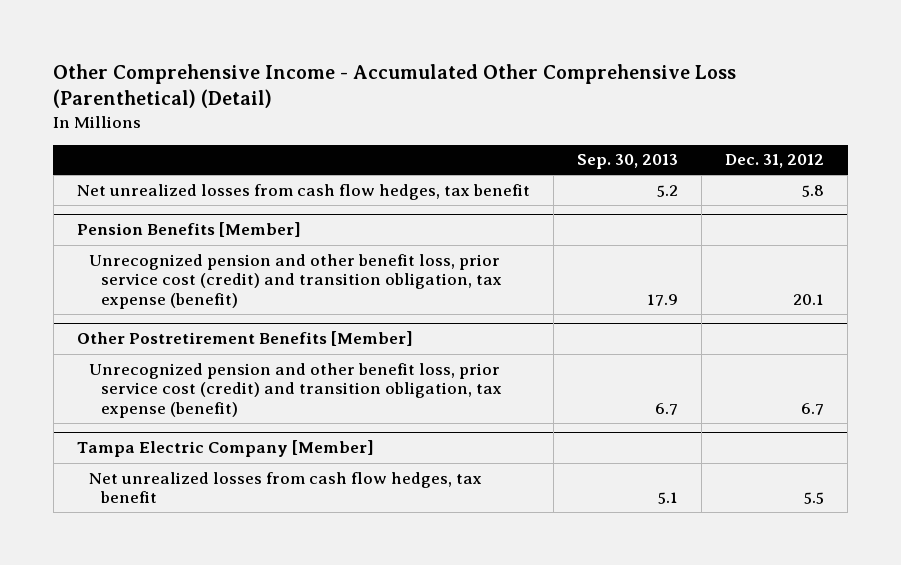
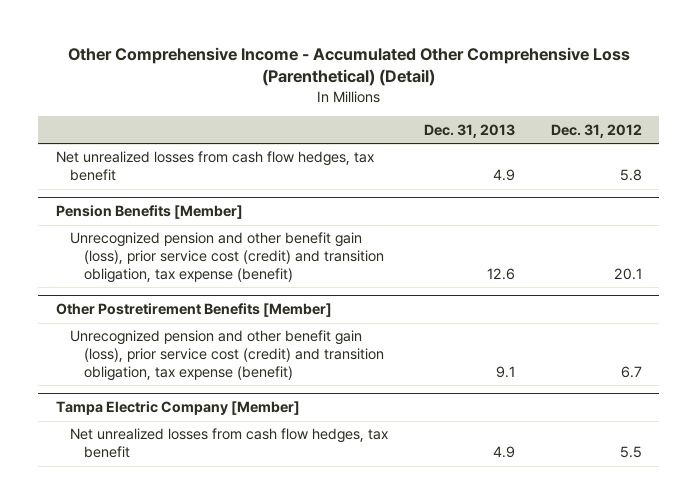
[576,154,678,170] Sep. 30, 2013 -> none
none -> [423,123,515,138] Dec. 31, 2013
[88,253,502,310] Unrecognized pension and other benefit loss, prior service cost (credit) and transition obligation, tax expense (benefit) -> [70,232,385,283] Unrecognized pension and other benefit gain (loss), prior service cost (credit) and transition obligation, tax expense (benefit)
[88,362,502,419] Unrecognized pension and other benefit loss, prior service cost (credit) and transition obligation, tax expense (benefit) -> [70,330,385,381] Unrecognized pension and other benefit gain (loss), prior service cost (credit) and transition obligation, tax expense (benefit)

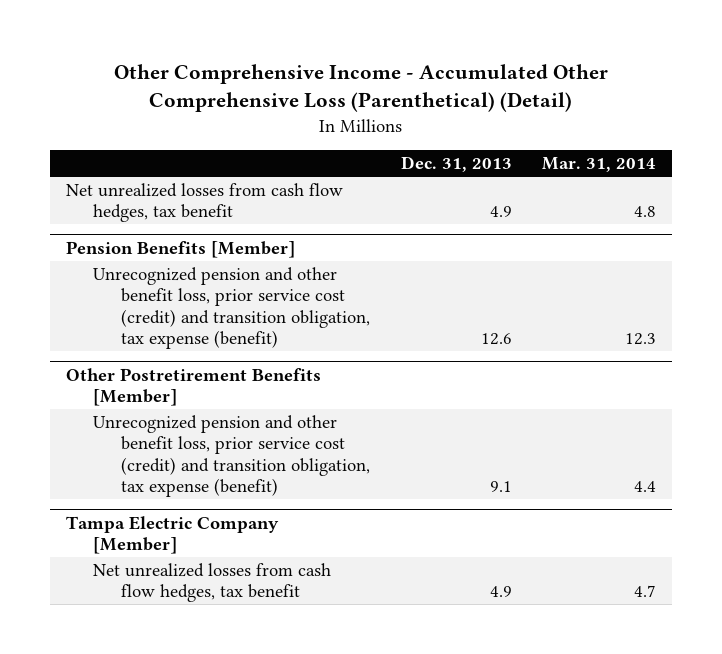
[550,123,642,138] Dec. 31, 2012 -> none
none -> [542,157,657,173] Mar. 31, 2014
[70,232,385,283] Unrecognized pension and other benefit gain (loss), prior service cost (credit) and transition obligation, tax expense (benefit) -> [93,266,371,349] Unrecognized pension and other benefit loss, prior service cost (credit) and transition obligation, tax expense (benefit)
[70,330,385,381] Unrecognized pension and other benefit gain (loss), prior service cost (credit) and transition obligation, tax expense (benefit) -> [93,414,371,497] Unrecognized pension and other benefit loss, prior service cost (credit) and transition obligation, tax expense (benefit)

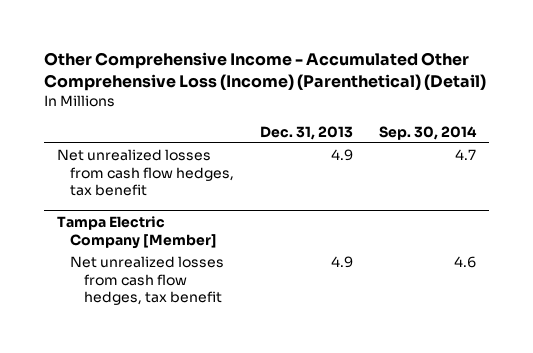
[113,63,608,113] Other Comprehensive Income - Accumulated Other Comprehensive Loss (Parenthetical) (Detail) -> [43,52,486,92] Other Comprehensive Income - Accumulated Other Comprehensive Loss (Income) (Parenthetical) (Detail)
[542,157,657,173] Mar. 31, 2014 -> none
none -> [379,125,478,140] Sep. 30, 2014
[65,240,295,258] Pension Benefits [Member] -> none
[93,266,371,349] Unrecognized pension and other benefit loss, prior service cost (credit) and transition obligation, tax expense (benefit) -> none
[65,367,321,406] Other Postretirement Benefits [Member] -> none
[93,414,371,497] Unrecognized pension and other benefit loss, prior service cost (credit) and transition obligation, tax expense (benefit) -> none

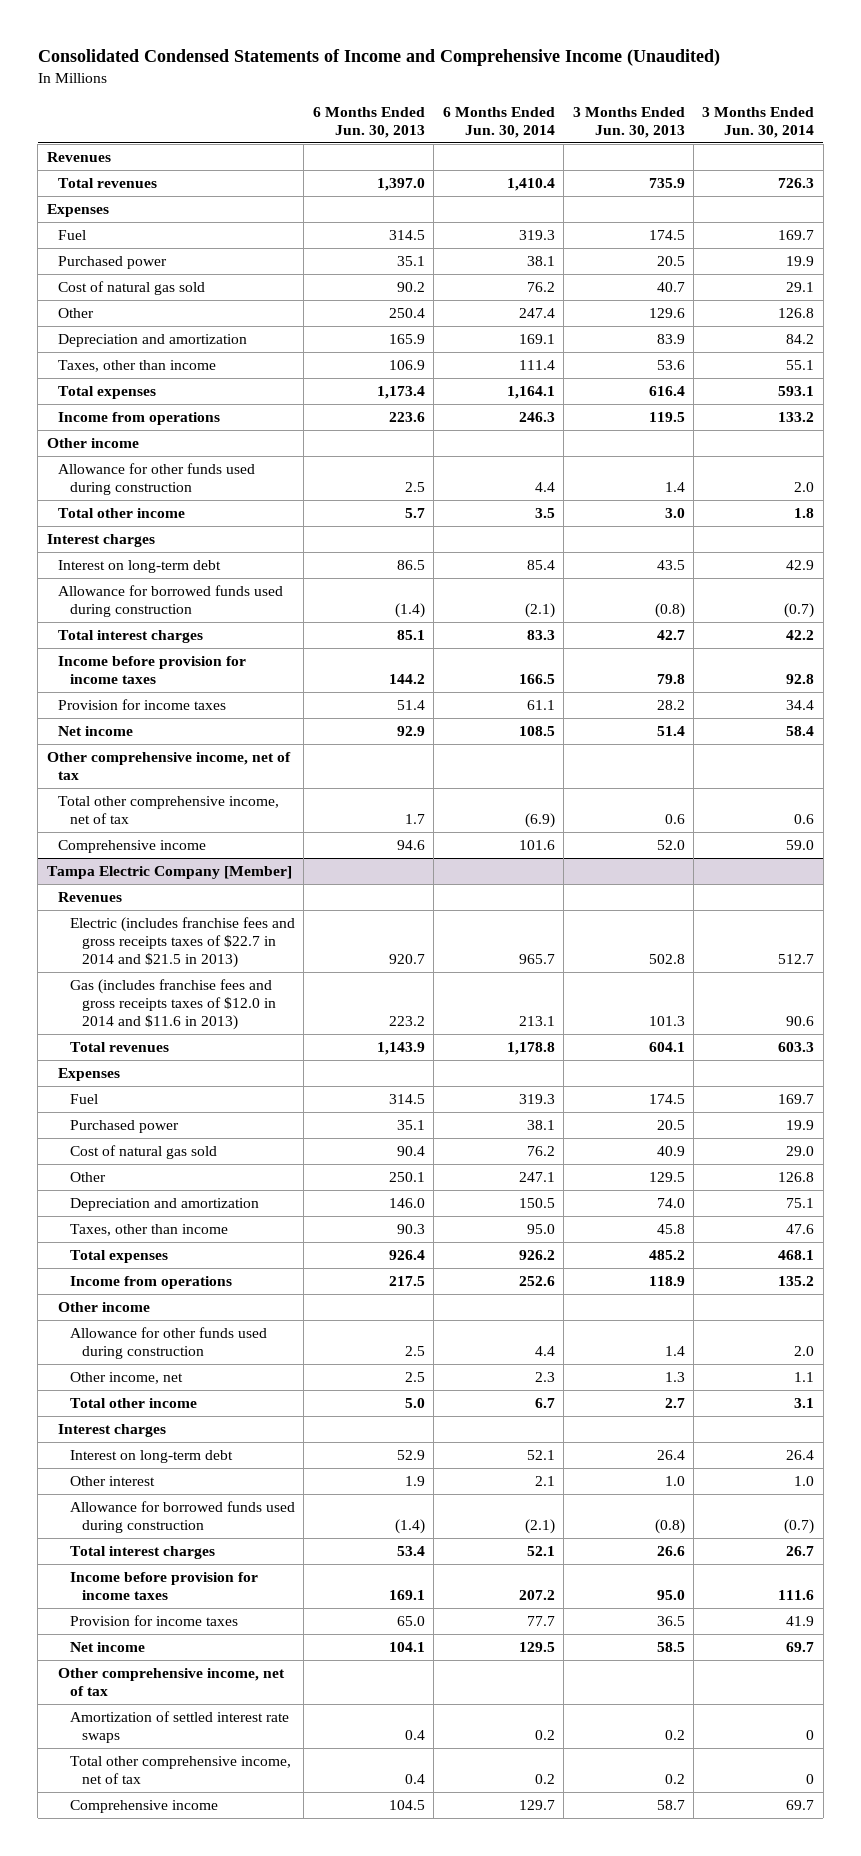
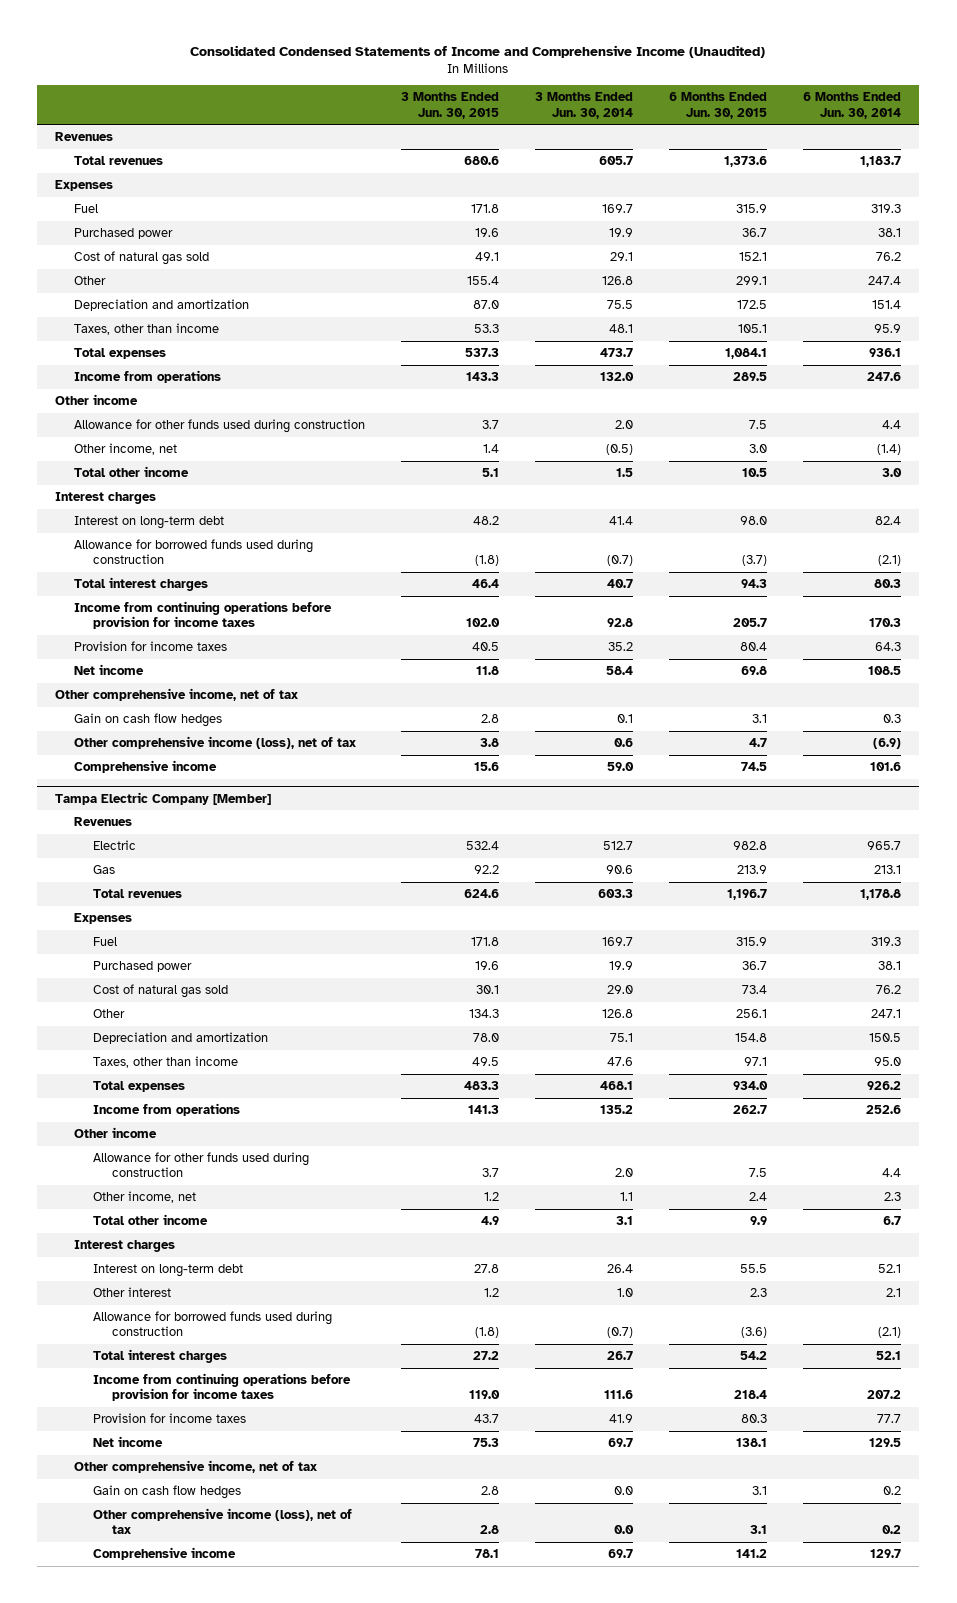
[312,106,425,138] 6 Months Ended Jun. 30, 2013 -> none
[572,106,685,138] 3 Months Ended Jun. 30, 2013 -> none
none -> [401,92,500,119] 3 Months Ended Jun. 30, 2015
none -> [669,92,768,119] 6 Months Ended Jun. 30, 2015
[506,177,555,191] 1,410.4 -> [860,155,902,167] 1,183.7
[778,177,815,188] 726.3 -> [599,155,634,165] 605.7
[518,333,555,344] 169.1 -> [872,299,902,309] 151.4
[786,333,815,344] 84.2 -> [607,299,634,309] 75.5
[518,359,555,370] 111.4 -> [874,323,902,333] 95.9
[786,359,815,370] 55.1 -> [609,323,634,333] 48.1
[506,385,555,399] 1,164.1 -> [869,347,902,357] 936.1
[778,385,815,396] 593.1 -> [600,347,634,357] 473.7
[518,411,555,422] 246.3 -> [867,371,902,381] 247.6
[778,411,815,422] 133.2 -> [600,371,635,381] 132.0
none -> [74,442,178,455] Other income, net
[534,507,555,518] 3.5 -> [882,467,903,477] 3.0
[794,507,815,518] 1.8 -> [616,467,634,477] 1.5
[526,559,555,570] 85.4 -> [875,515,902,525] 82.4
[786,559,815,570] 42.9 -> [609,515,634,525] 41.4
[526,629,555,640] 83.3 -> [874,578,902,588] 80.3
[786,629,815,640] 42.2 -> [607,578,634,588] 40.7
[58,655,247,685] Income before provision for income taxes -> [74,600,333,630] Income from continuing operations before provision for income taxes
[518,674,555,685] 166.5 -> [869,618,902,628] 170.3
[526,699,555,710] 61.1 -> [875,641,902,651] 64.3
[786,699,815,710] 34.4 -> [608,641,634,651] 35.2
none -> [74,712,223,727] Gain on cash flow hedges
[58,795,280,825] Total other comprehensive income, net of tax -> [74,735,357,749] Other comprehensive income (loss), net of tax
[70,916,296,969] Electric (includes franchise fees and gross receipts taxes of $22.7 in 2014 and $21.5 in 2013) -> [93,839,137,850] Electric
[70,978,276,1031] Gas (includes franchise fees and gross receipts taxes of $12.0 in 2014 and $11.6 in 2013) -> [93,864,116,874] Gas
[70,1571,259,1601] Income before provision for income taxes -> [93,1372,352,1402] Income from continuing operations before provision for income taxes
[70,1710,290,1744] Amortization of settled interest rate swaps -> none
none -> [93,1484,242,1499] Gain on cash flow hedges
[70,1755,292,1785] Total other comprehensive income, net of tax -> [93,1507,353,1535] Other comprehensive income (loss), net of tax
[806,1774,815,1785] 0 -> [614,1525,635,1535] 0.0

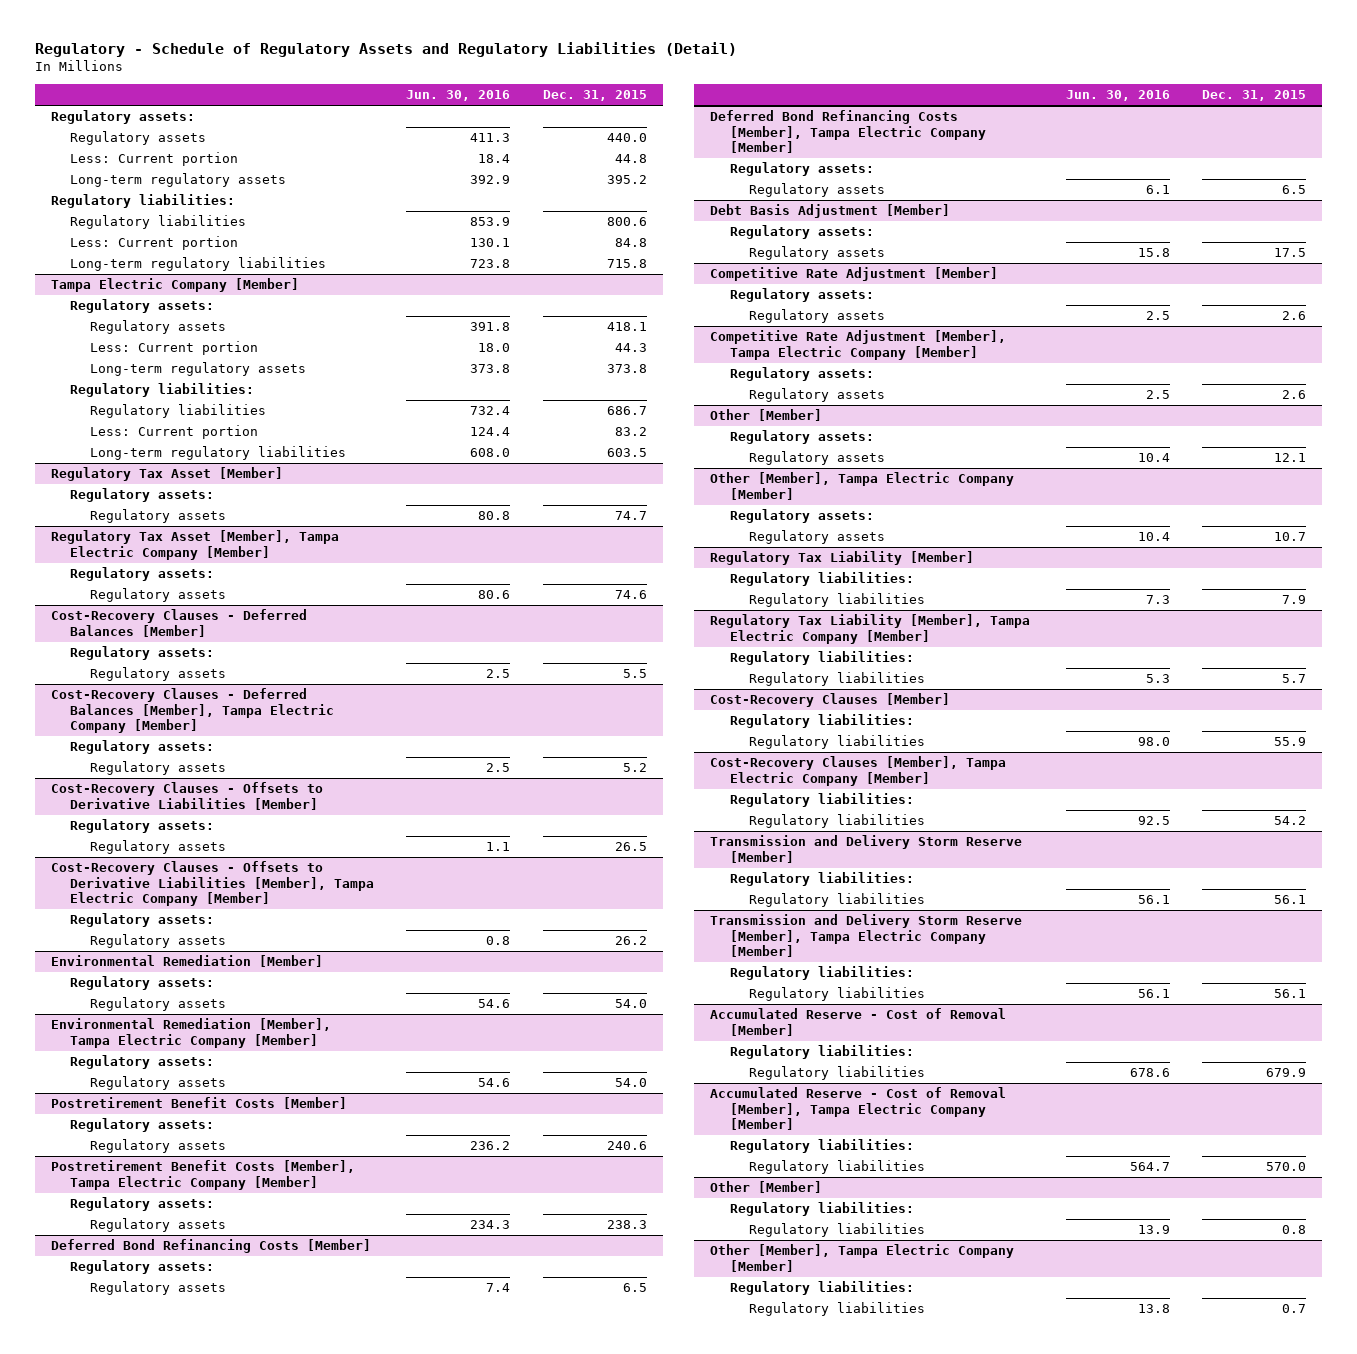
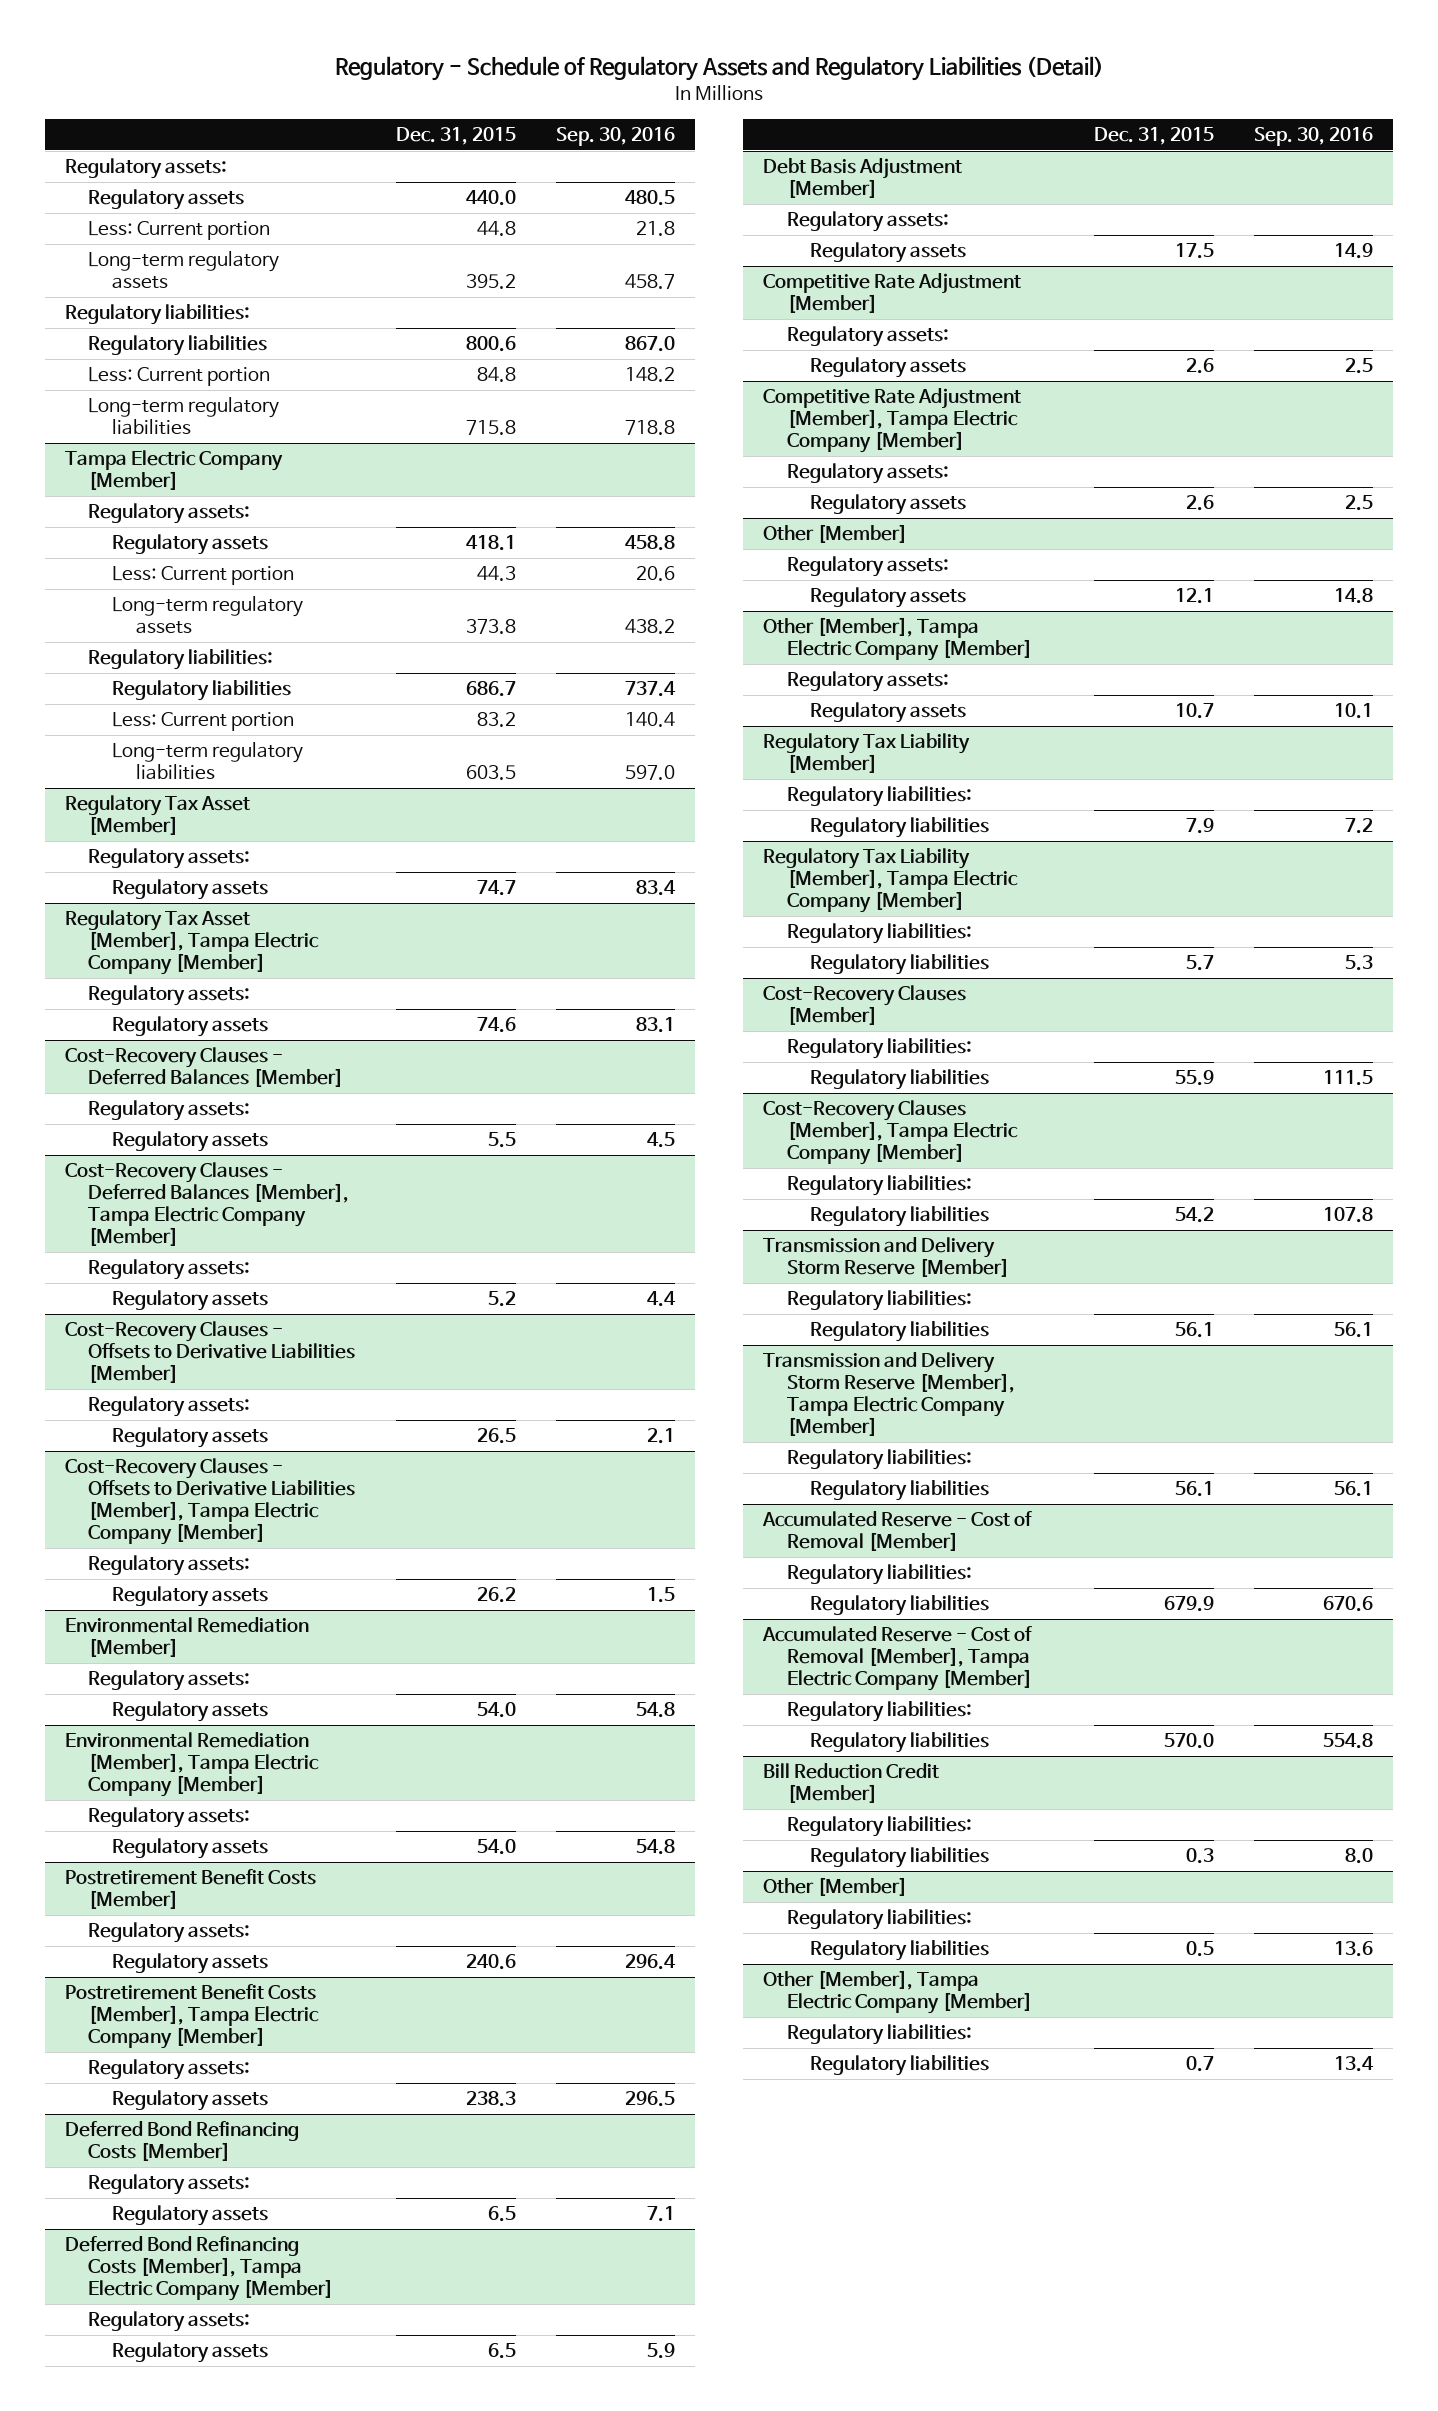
[406,90,511,102] Jun. 30, 2016 -> none
none -> [555,127,675,147] Sep. 30, 2016
none -> [762,1763,939,1804] Bill Reduction Credit [Member]
none -> [786,1816,972,1838] Regulatory liabilities:
none -> [810,1847,990,1869] Regulatory liabilities
[1281,1225,1306,1235] 0.8 -> [1185,1941,1214,1958] 0.5

